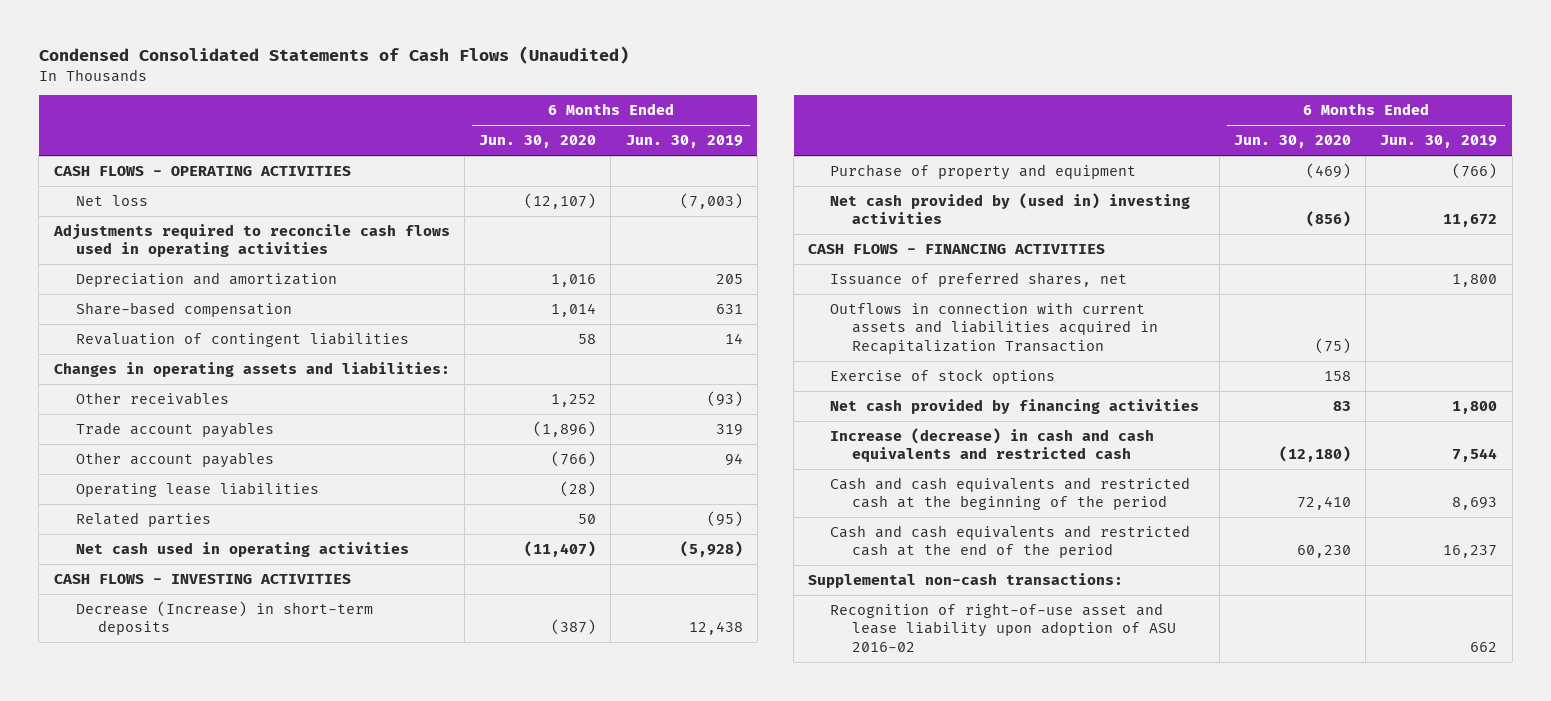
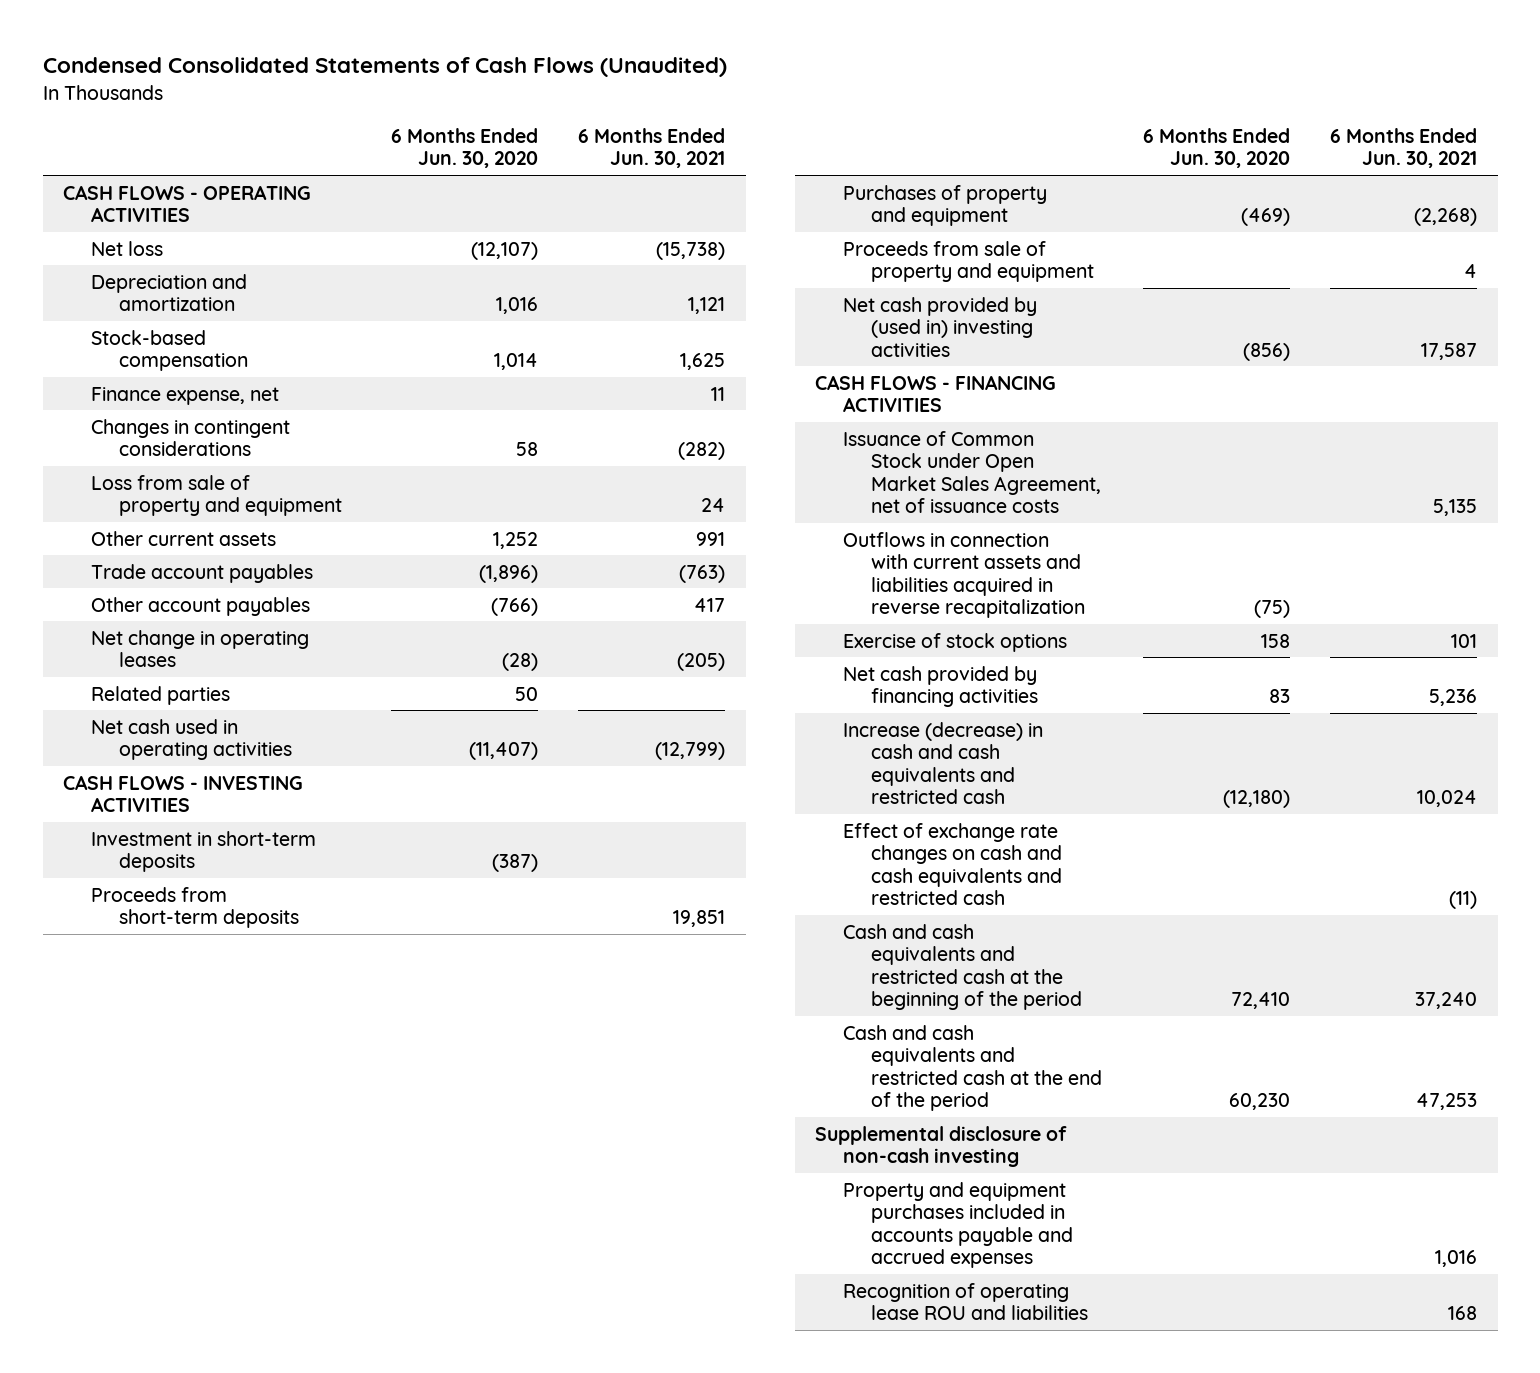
[625,135,743,149] Jun. 30, 2019 -> none
none -> [578,127,726,169] 6 Months Ended Jun. 30, 2021
[52,224,450,258] Adjustments required to reconcile cash flows used in operating activities -> none
[53,362,450,378] Changes in operating assets and liabilities: -> none
[75,302,292,318] Share-based compensation -> [91,329,249,372] Stock-based compensation
none -> [91,386,280,405] Finance expense, net
[75,332,409,348] Revaluation of contingent liabilities -> [91,418,291,457] Changes in contingent considerations
none -> [91,474,343,517] Loss from sale of property and equipment
[75,392,229,406] Other receivables -> [91,530,277,546] Other current assets
[75,482,319,498] Operating lease liabilities -> [91,629,310,668] Net change in operating leases
[75,601,373,636] Decrease (Increase) in short-term deposits -> [91,830,317,873] Investment in short-term deposits
none -> [91,886,300,929] Proceeds from short-term deposits
[830,164,1137,181] Purchase of property and equipment -> [843,184,1048,227] Purchases of property and equipment
none -> [843,240,1095,283] Proceeds from sale of property and equipment
[830,272,1128,288] Issuance of preferred shares, net -> none
none -> [843,430,1102,514] Issuance of Common Stock under Open Market Sales Agreement, net of issuance costs
[830,302,1159,354] Outflows in connection with current assets and liabilities acquired in Recapitalization Transaction -> [843,531,1086,619] Outflows in connection with current assets and liabilities acquired in reverse recapitalization
none -> [843,822,1063,906] Effect of exchange rate changes on cash and cash equivalents and restricted cash
[808,573,1124,589] Supplemental non-cash transactions: -> none
[830,603,1177,652] Recognition of right-of-use asset and lease liability upon adoption of ASU 2016-02 -> none
none -> [814,1125,1067,1168] Supplemental disclosure of non-cash investing
none -> [843,1181,1074,1269] Property and equipment purchases included in accounts payable and accrued expenses
none -> [843,1282,1089,1321] Recognition of operating lease ROU and liabilities

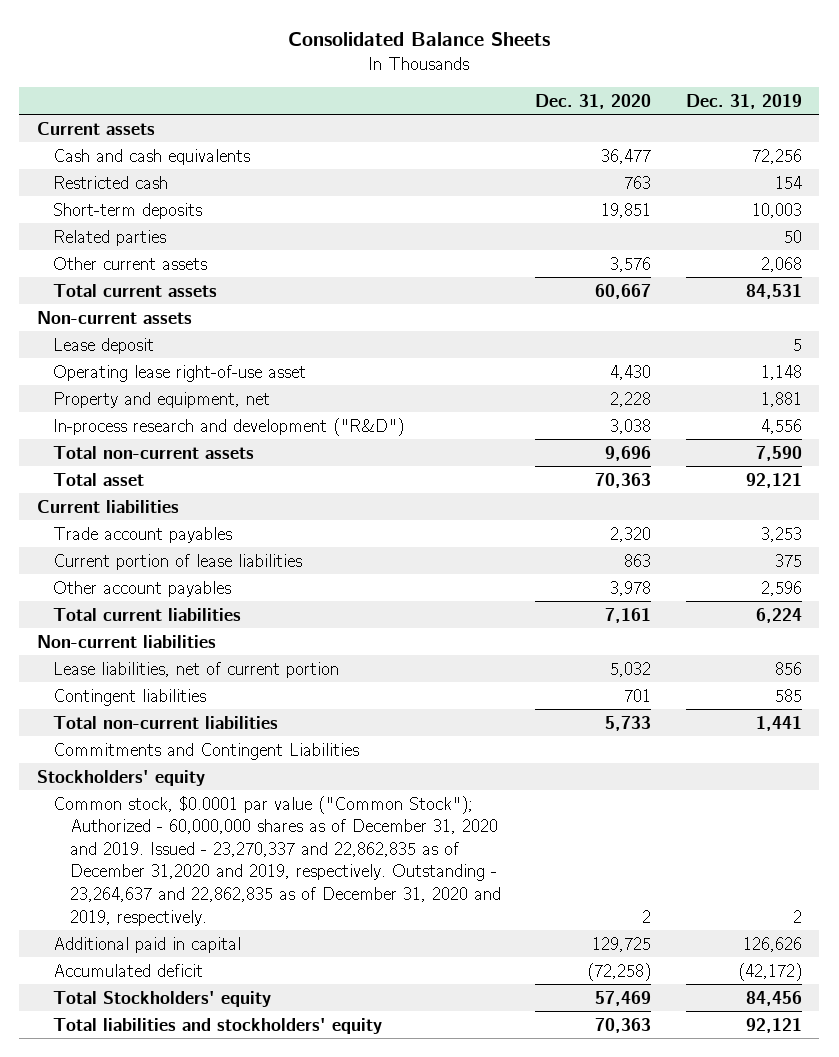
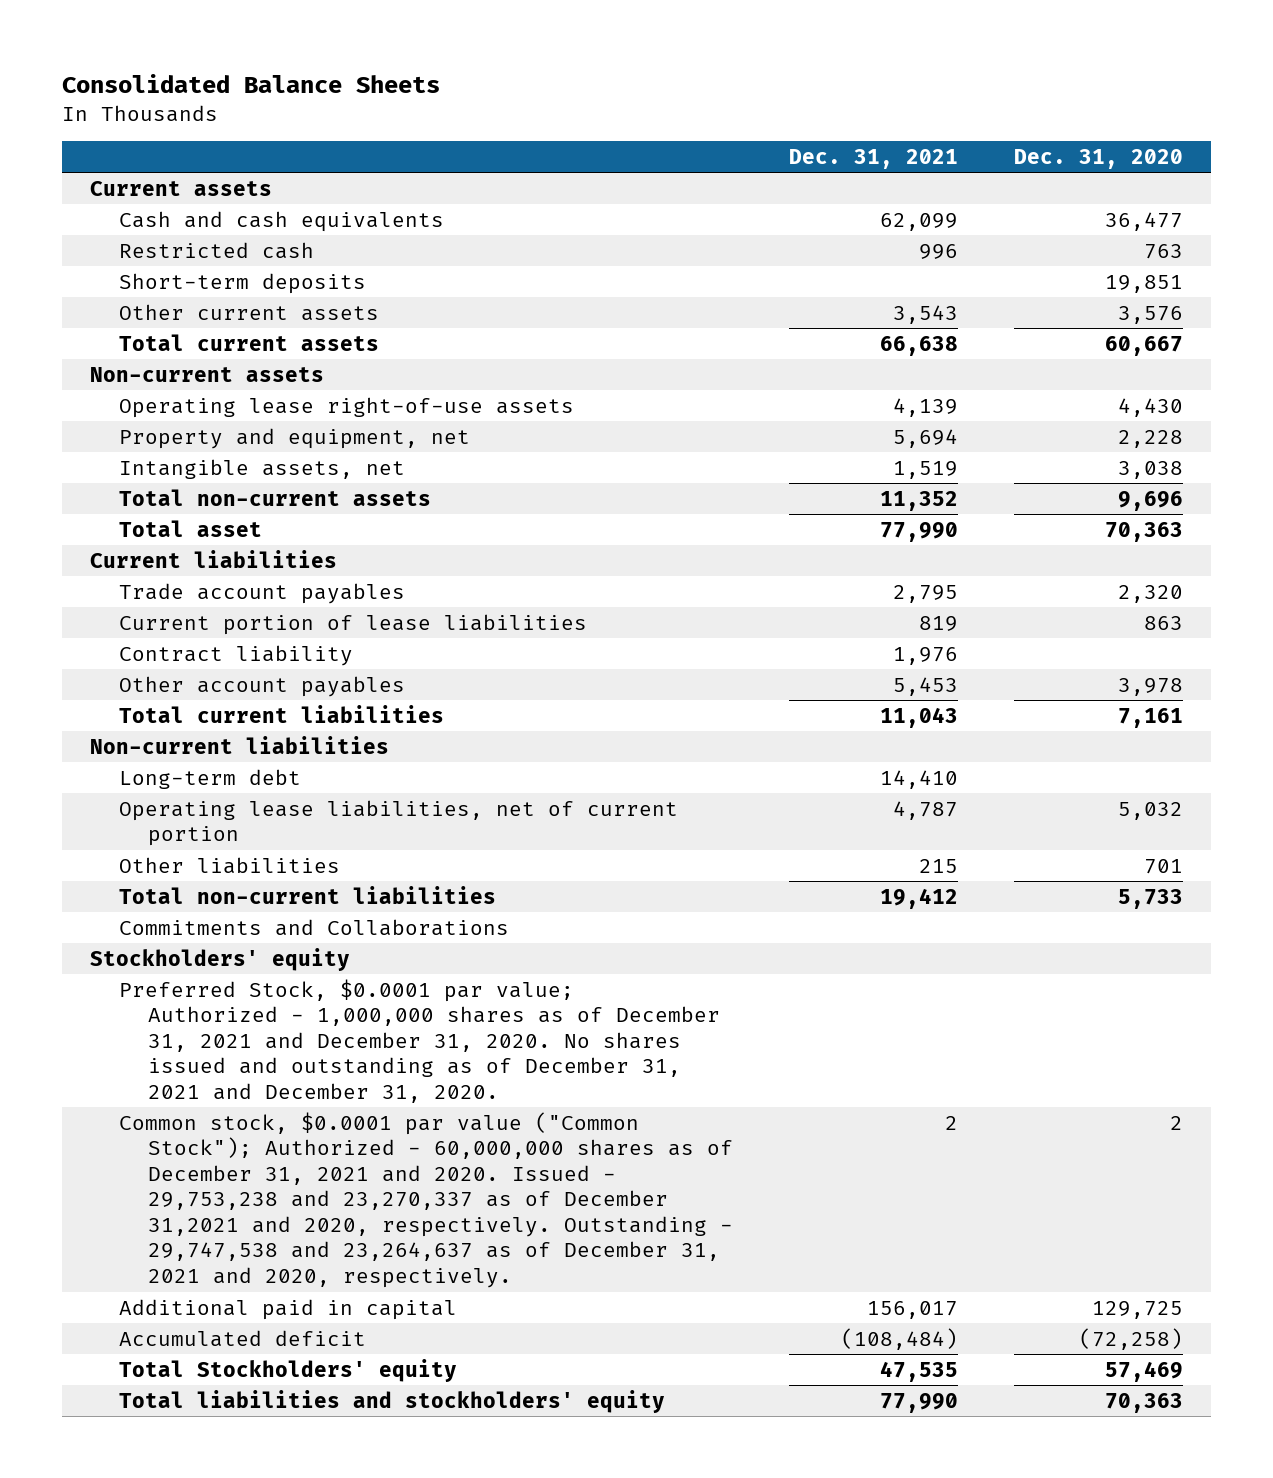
[686,93,803,109] Dec. 31, 2019 -> none
none -> [788,148,958,169] Dec. 31, 2021
[53,229,167,246] Related parties -> none
[53,337,155,354] Lease deposit -> none
[53,364,307,382] Operating lease right-of-use asset -> [118,396,574,418] Operating lease right-of-use assets
[53,417,405,436] In-process research and development ("R&D") -> [118,458,405,479] Intangible assets, net
none -> [118,644,353,666] Contract liability
[53,688,207,706] Contingent liabilities -> none
none -> [118,768,301,789] Long-term debt
[53,661,340,678] Lease liabilities, net of current portion -> [118,799,678,847] Operating lease liabilities, net of current portion
none -> [118,856,340,874] Other liabilities
[53,742,360,760] Commitments and Contingent Liabilities -> [118,918,509,936] Commitments and Collaborations
none -> [118,978,720,1103] Preferred Stock, $0.0001 par value; Authorized - 1,000,000 shares as of December 31, 2021 and December 31, 2020. No shares issued and outstanding as of December 31, 2021 and December 31, 2020.
[53,795,501,926] Common stock, $0.0001 par value ("Common Stock"); Authorized - 60,000,000 shares as of December 31, 2020 and 2019. Issued - 23,270,337 and 22,862,835 as of December 31,2020 and 2019, respectively. Outstanding - 23,264,637 and 22,862,835 as of December 31, 2020 and 2019, respectively. -> [118,1111,733,1288] Common stock, $0.0001 par value ("Common Stock"); Authorized - 60,000,000 shares as of December 31, 2021 and 2020. Issued - 29,753,238 and 23,270,337 as of December 31,2021 and 2020, respectively. Outstanding - 29,747,538 and 23,264,637 as of December 31, 2021 and 2020, respectively.

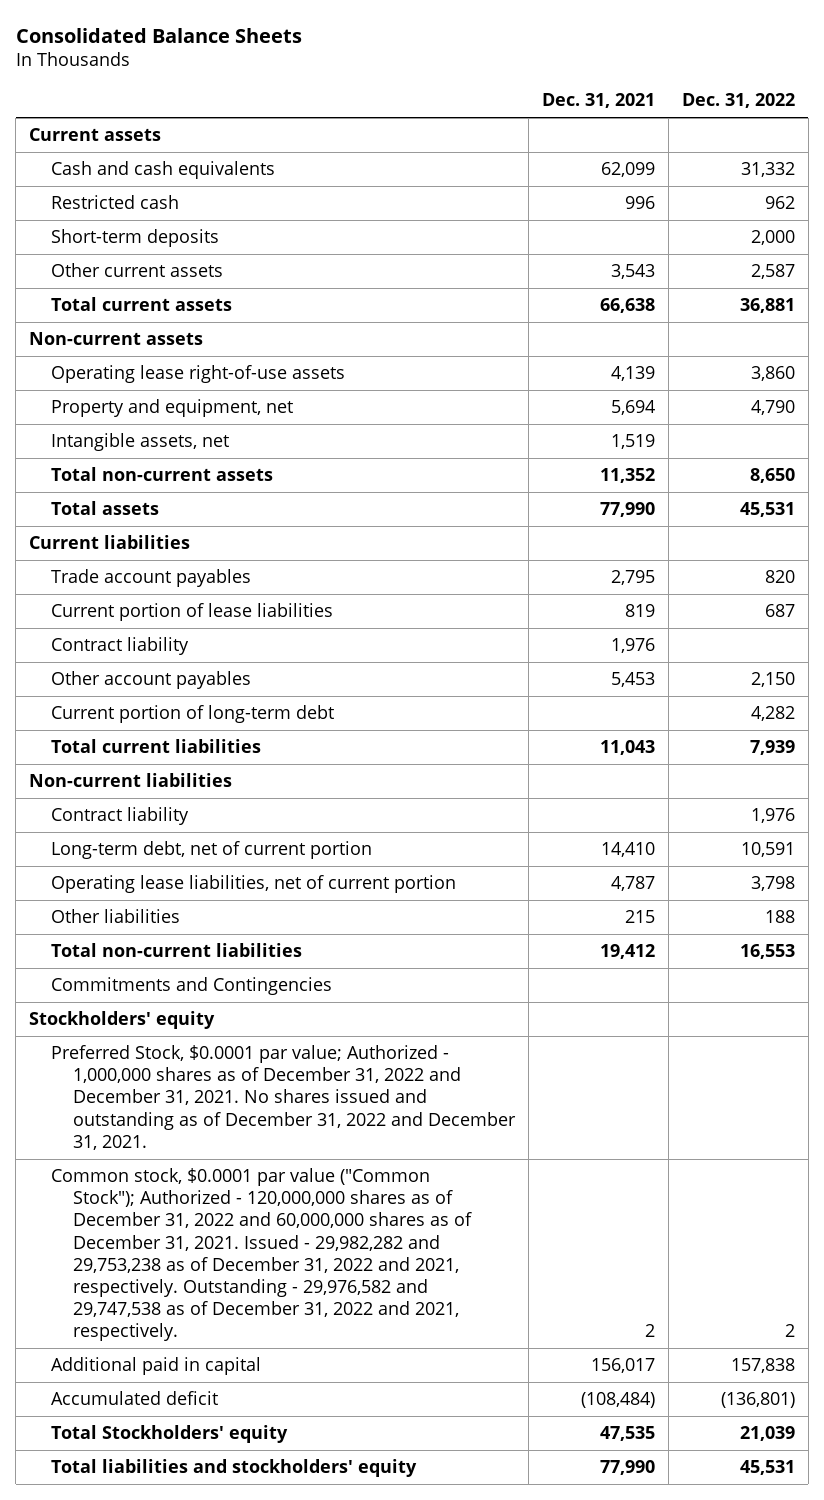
[1013,148,1183,169] Dec. 31, 2020 -> none
none -> [681,93,795,109] Dec. 31, 2022
[118,519,262,537] Total asset -> [51,501,160,516] Total assets
none -> [51,705,335,724] Current portion of long-term debt
none -> [51,807,190,826] Contract liability
[118,768,301,789] Long-term debt -> [51,841,373,860] Long-term debt, net of current portion
[118,918,509,936] Commitments and Collaborations -> [51,977,333,996] Commitments and Contingencies
[118,978,720,1103] Preferred Stock, $0.0001 par value; Authorized - 1,000,000 shares as of December 31, 2021 and December 31, 2020. No shares issued and outstanding as of December 31, 2021 and December 31, 2020. -> [51,1045,517,1150] Preferred Stock, $0.0001 par value; Authorized - 1,000,000 shares as of December 31, 2022 and December 31, 2021. No shares issued and outstanding as of December 31, 2022 and December 31, 2021.
[118,1111,733,1288] Common stock, $0.0001 par value ("Common Stock"); Authorized - 60,000,000 shares as of December 31, 2021 and 2020. Issued - 29,753,238 and 23,270,337 as of December 31,2021 and 2020, respectively. Outstanding - 29,747,538 and 23,264,637 as of December 31, 2021 and 2020, respectively. -> [51,1168,473,1342] Common stock, $0.0001 par value ("Common Stock"); Authorized - 120,000,000 shares as of December 31, 2022 and 60,000,000 shares as of December 31, 2021. Issued - 29,982,282 and 29,753,238 as of December 31, 2022 and 2021, respectively. Outstanding - 29,976,582 and 29,747,538 as of December 31, 2022 and 2021, respectively.

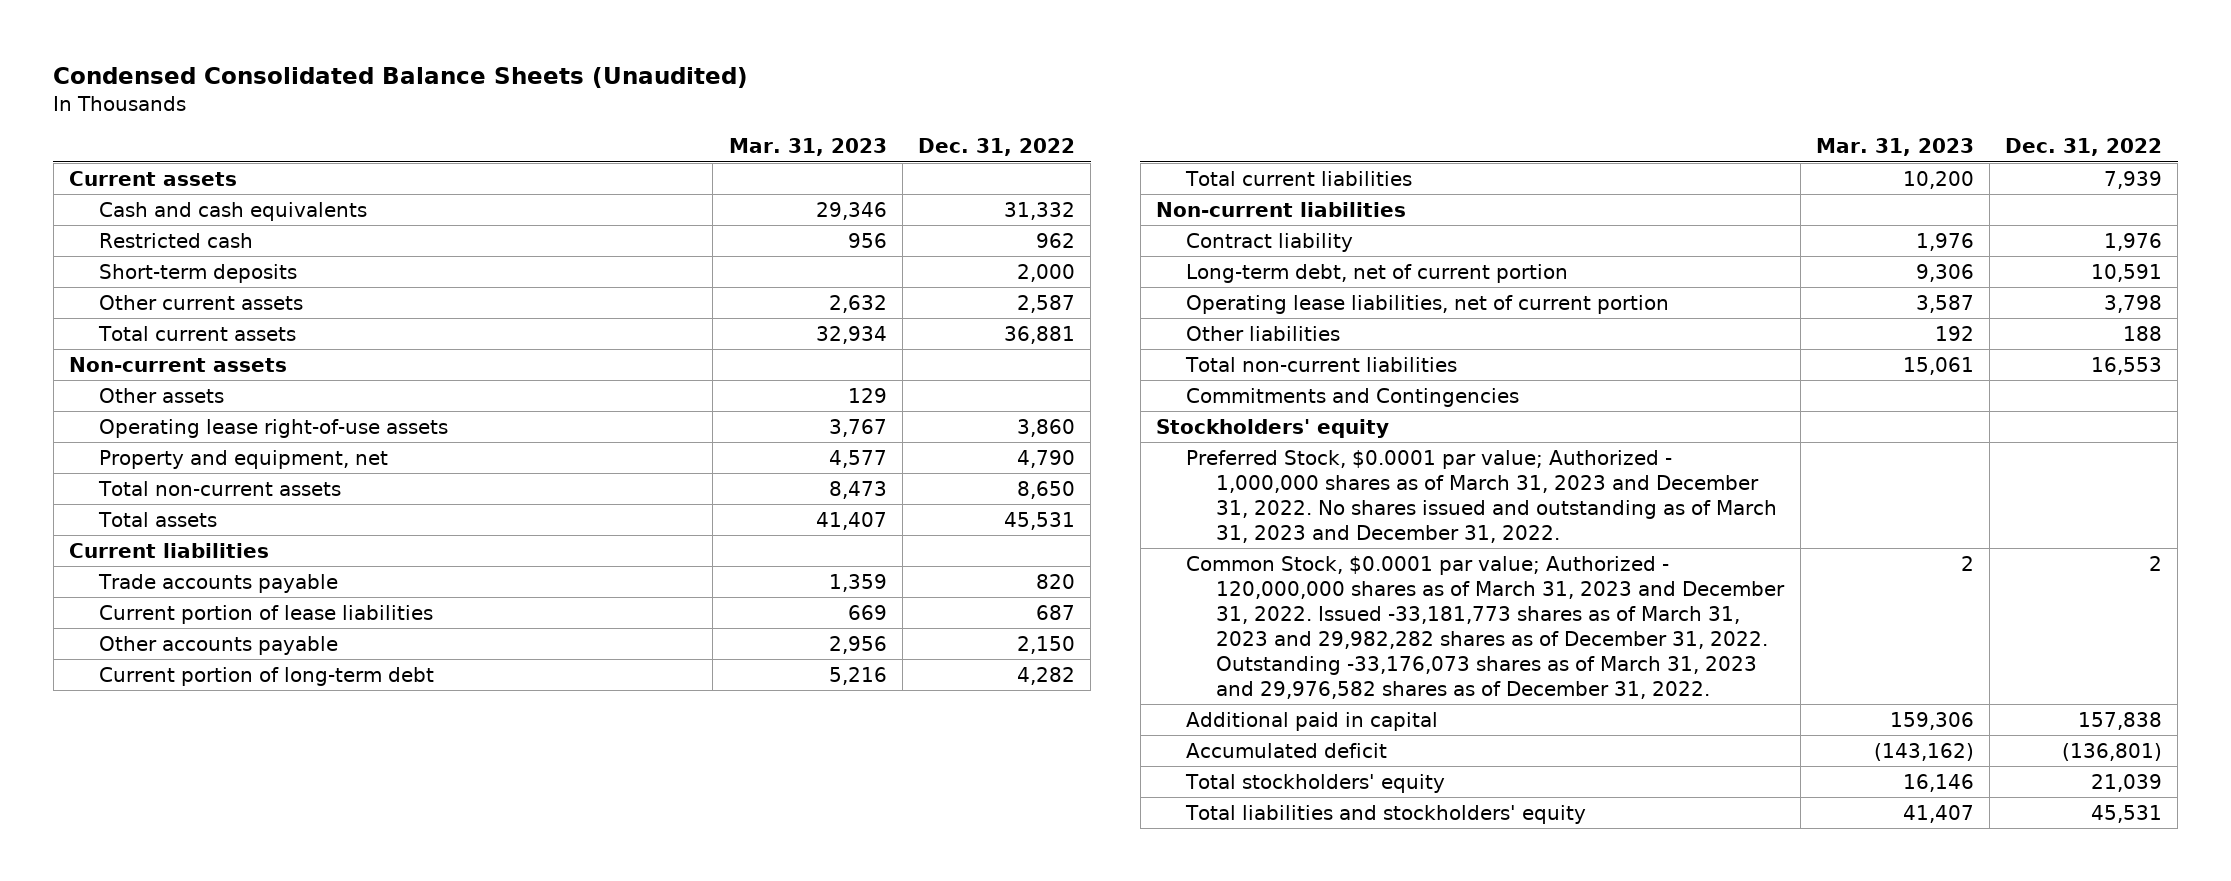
[15,27,302,43] Consolidated Balance Sheets -> [53,66,749,88] Condensed Consolidated Balance Sheets (Unaudited)
[542,93,656,109] Dec. 31, 2021 -> none
none -> [728,138,887,157] Mar. 31, 2023
none -> [99,387,225,403] Other assets
[51,433,230,452] Intangible assets, net -> none
[51,569,252,588] Trade account payables -> [98,573,339,593] Trade accounts payable
[51,637,190,656] Contract liability -> none
[51,671,252,690] Other account payables -> [99,635,339,655] Other accounts payable
[51,1045,517,1150] Preferred Stock, $0.0001 par value; Authorized - 1,000,000 shares as of December 31, 2022 and December 31, 2021. No shares issued and outstanding as of December 31, 2022 and December 31, 2021. -> [1186,449,1778,543] Preferred Stock, $0.0001 par value; Authorized - 1,000,000 shares as of March 31, 2023 and December 31, 2022. No shares issued and outstanding as of March 31, 2023 and December 31, 2022.
[51,1168,473,1342] Common stock, $0.0001 par value ("Common Stock"); Authorized - 120,000,000 shares as of December 31, 2022 and 60,000,000 shares as of December 31, 2021. Issued - 29,982,282 and 29,753,238 as of December 31, 2022 and 2021, respectively. Outstanding - 29,976,582 and 29,747,538 as of December 31, 2022 and 2021, respectively. -> [1186,555,1786,700] Common Stock, $0.0001 par value; Authorized - 120,000,000 shares as of March 31, 2023 and December 31, 2022. Issued -33,181,773 shares as of March 31, 2023 and 29,982,282 shares as of December 31, 2022. Outstanding -33,176,073 shares as of March 31, 2023 and 29,976,582 shares as of December 31, 2022.
[51,1425,289,1444] Total Stockholders' equity -> [1185,773,1446,793] Total stockholders' equity

